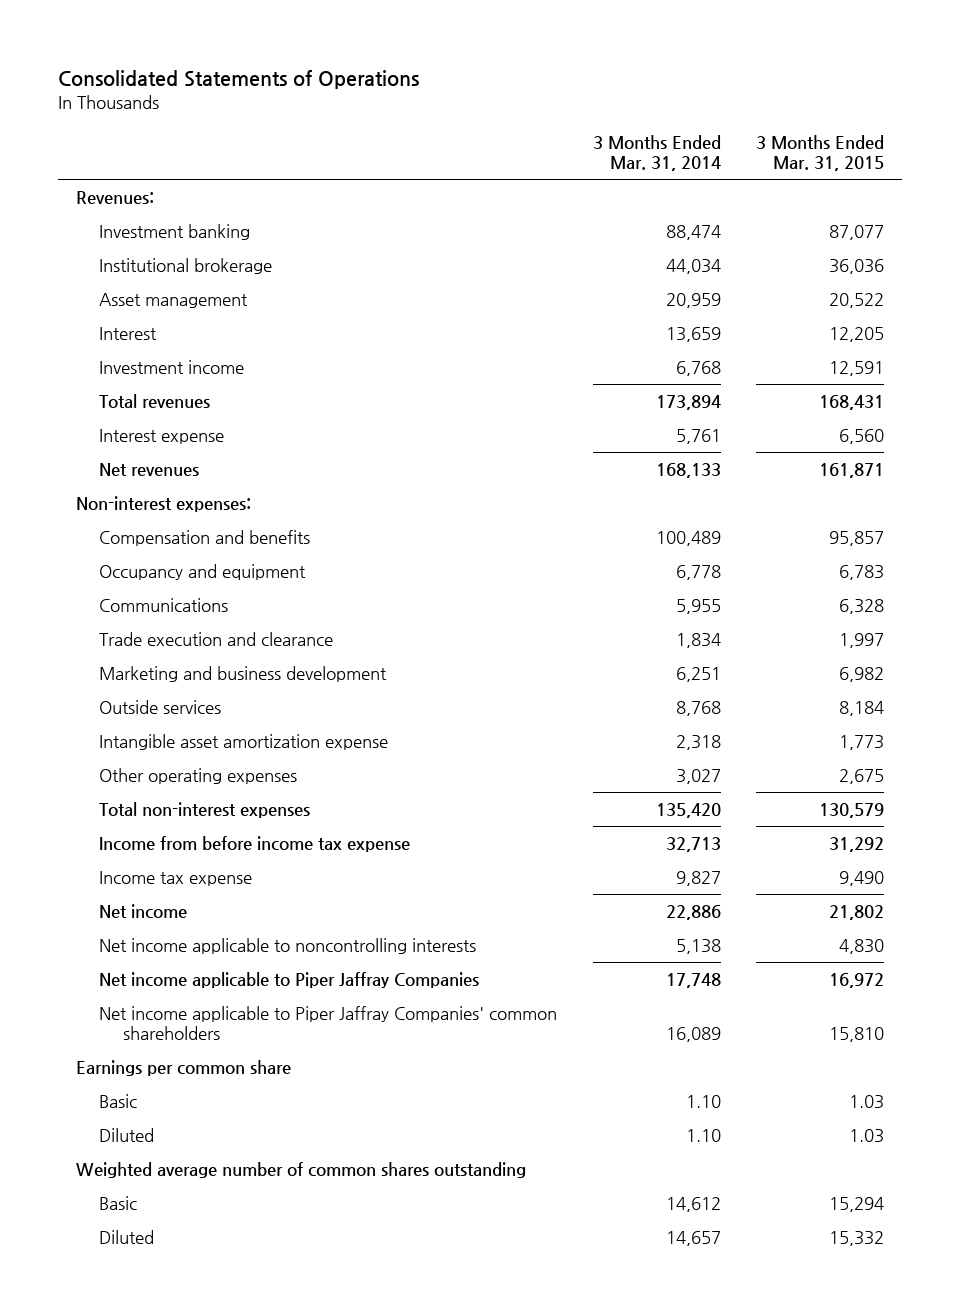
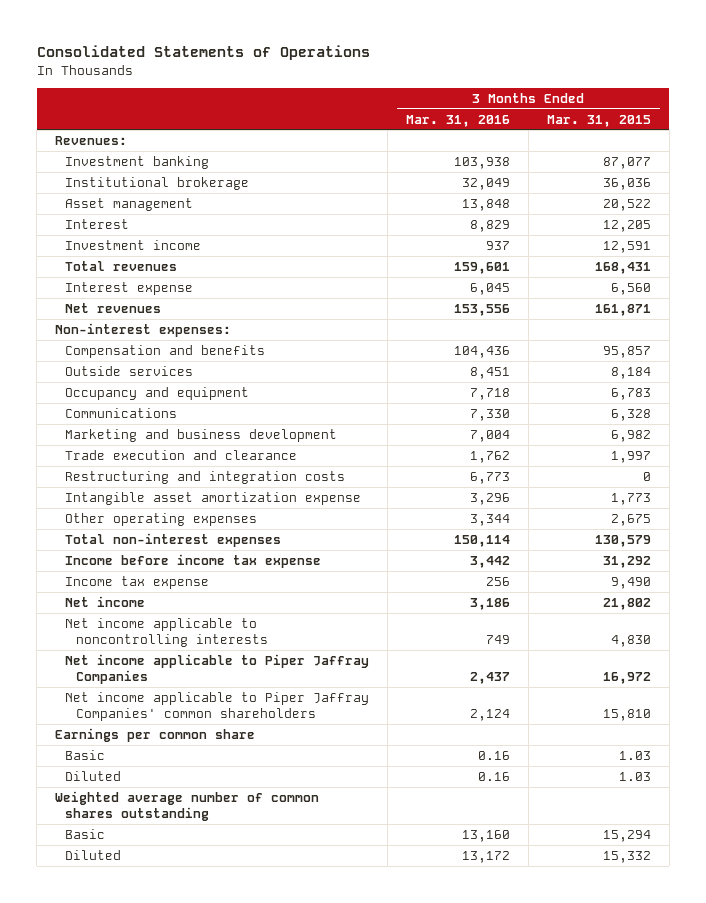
[592,135,721,172] 3 Months Ended Mar. 31, 2014 -> none
none -> [406,114,511,127] Mar. 31, 2016
[99,699,222,714] Outside services -> [65,365,194,376] Outside services
[99,631,334,646] Trade execution and clearance -> [65,449,298,460] Trade execution and clearance
none -> [65,470,346,484] Restructuring and integration costs
[99,835,411,852] Income from before income tax expense -> [65,553,322,568] Income before income tax expense

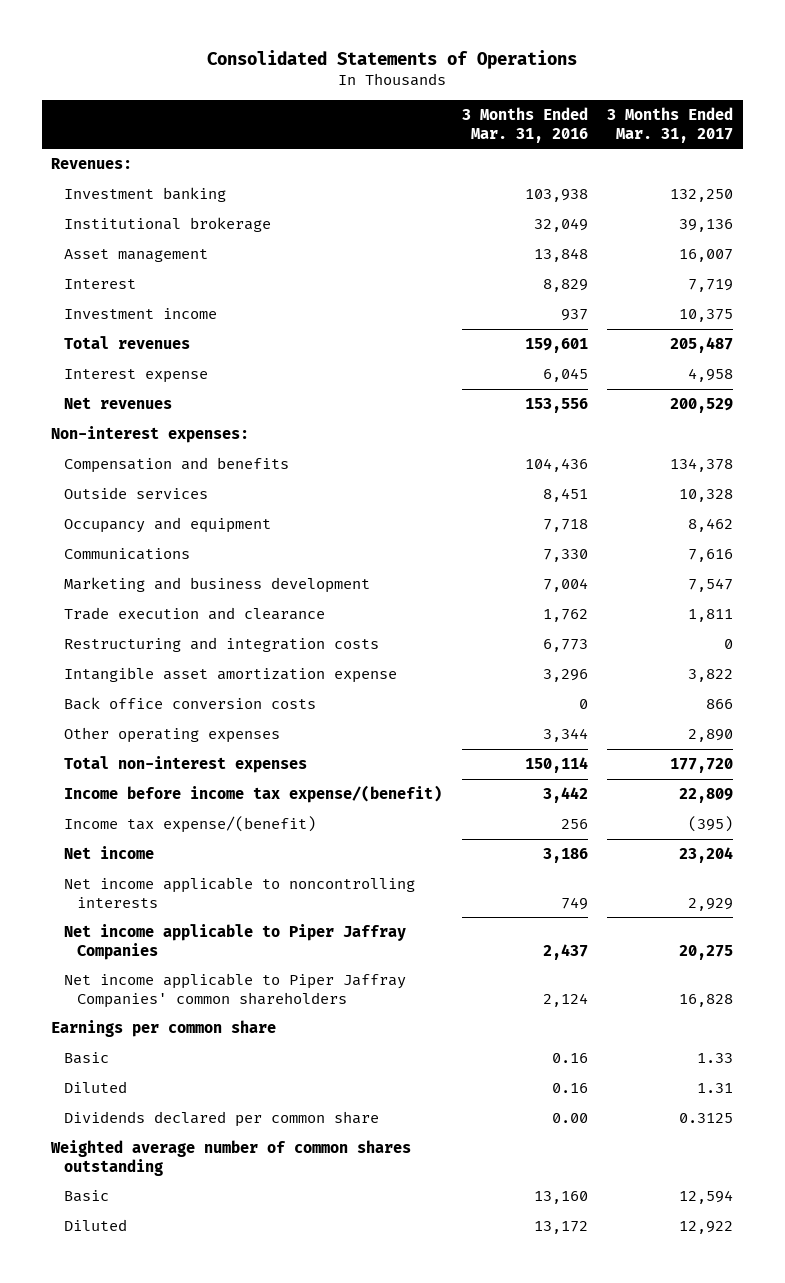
[546,114,651,127] Mar. 31, 2015 -> none
none -> [607,107,734,143] 3 Months Ended Mar. 31, 2017
none -> [64,697,317,711] Back office conversion costs
[65,553,322,568] Income before income tax expense -> [64,785,443,804] Income before income tax expense/(benefit)
[65,575,210,589] Income tax expense -> [64,816,317,834] Income tax expense/(benefit)
none -> [64,1111,380,1128] Dividends declared per common share

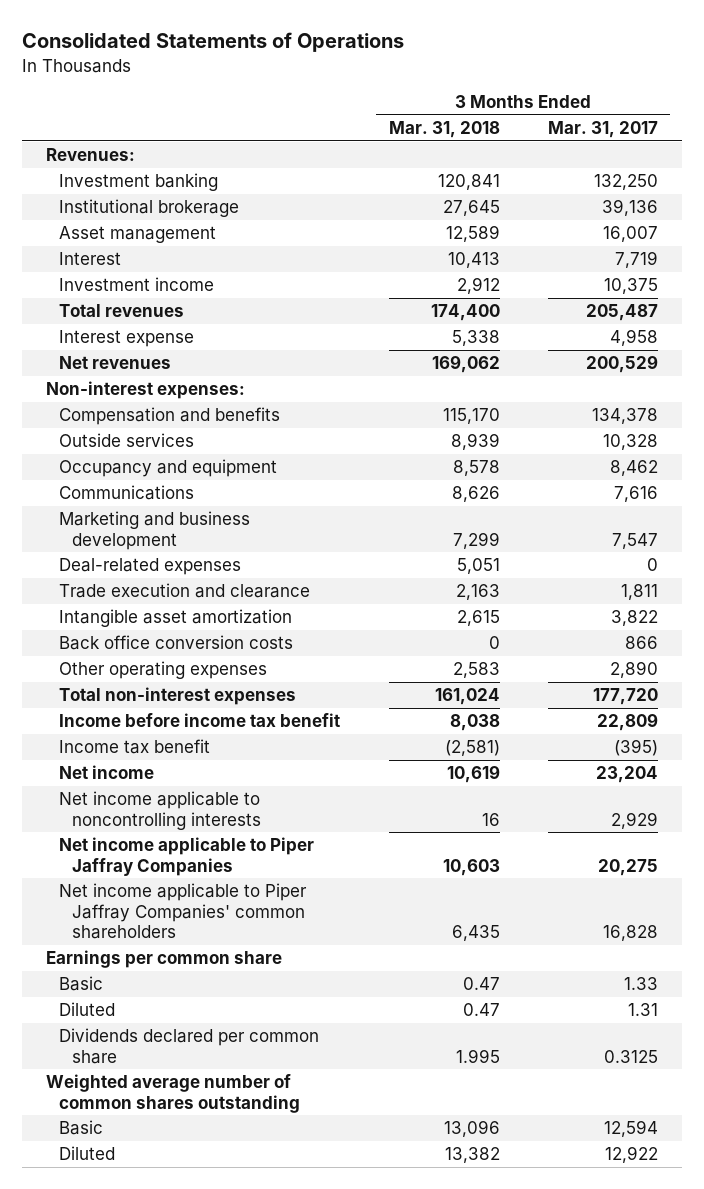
[461,107,588,143] 3 Months Ended Mar. 31, 2016 -> none
none -> [388,121,500,139] Mar. 31, 2018
none -> [59,558,242,576] Deal-related expenses
[64,637,380,653] Restructuring and integration costs -> none
[64,667,398,684] Intangible asset amortization expense -> [59,609,293,628] Intangible asset amortization
[64,785,443,804] Income before income tax expense/(benefit) -> [59,713,341,728] Income before income tax benefit
[64,816,317,834] Income tax expense/(benefit) -> [59,739,211,755] Income tax benefit

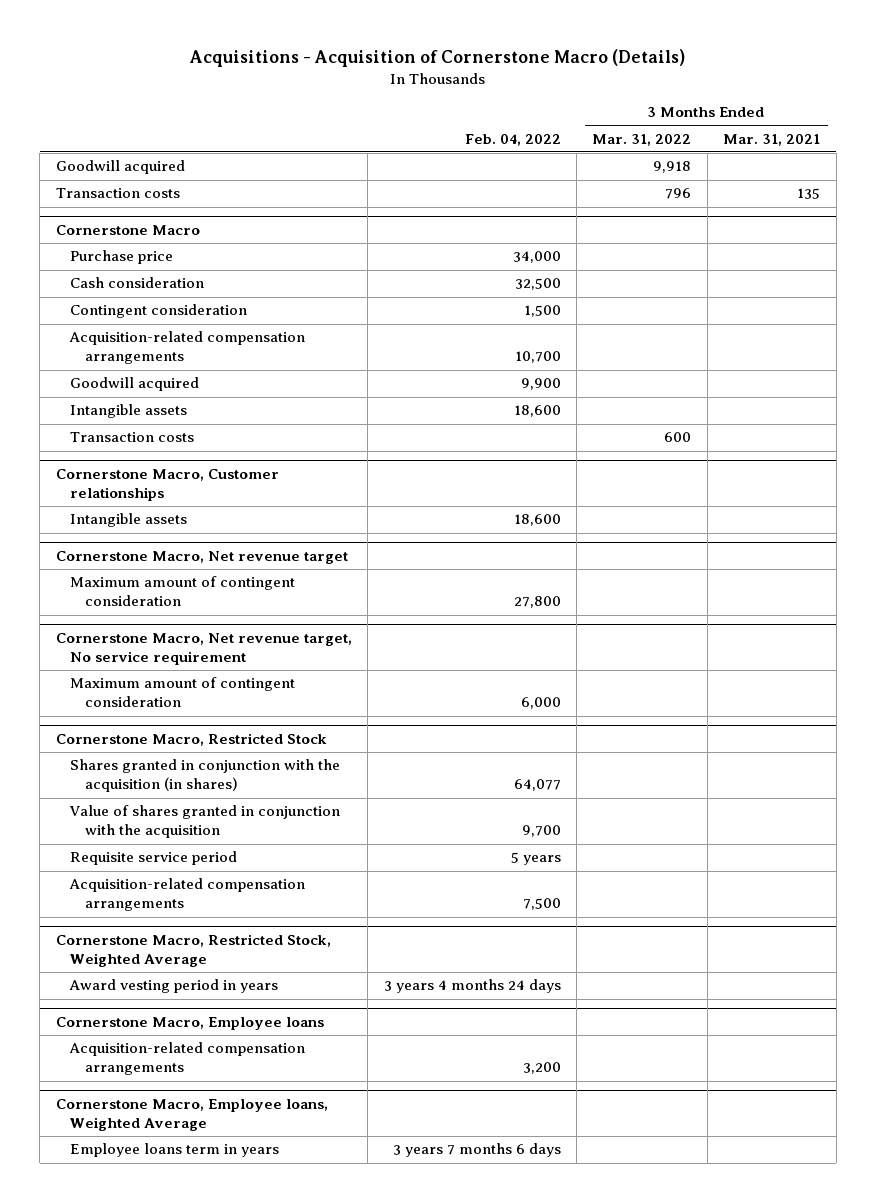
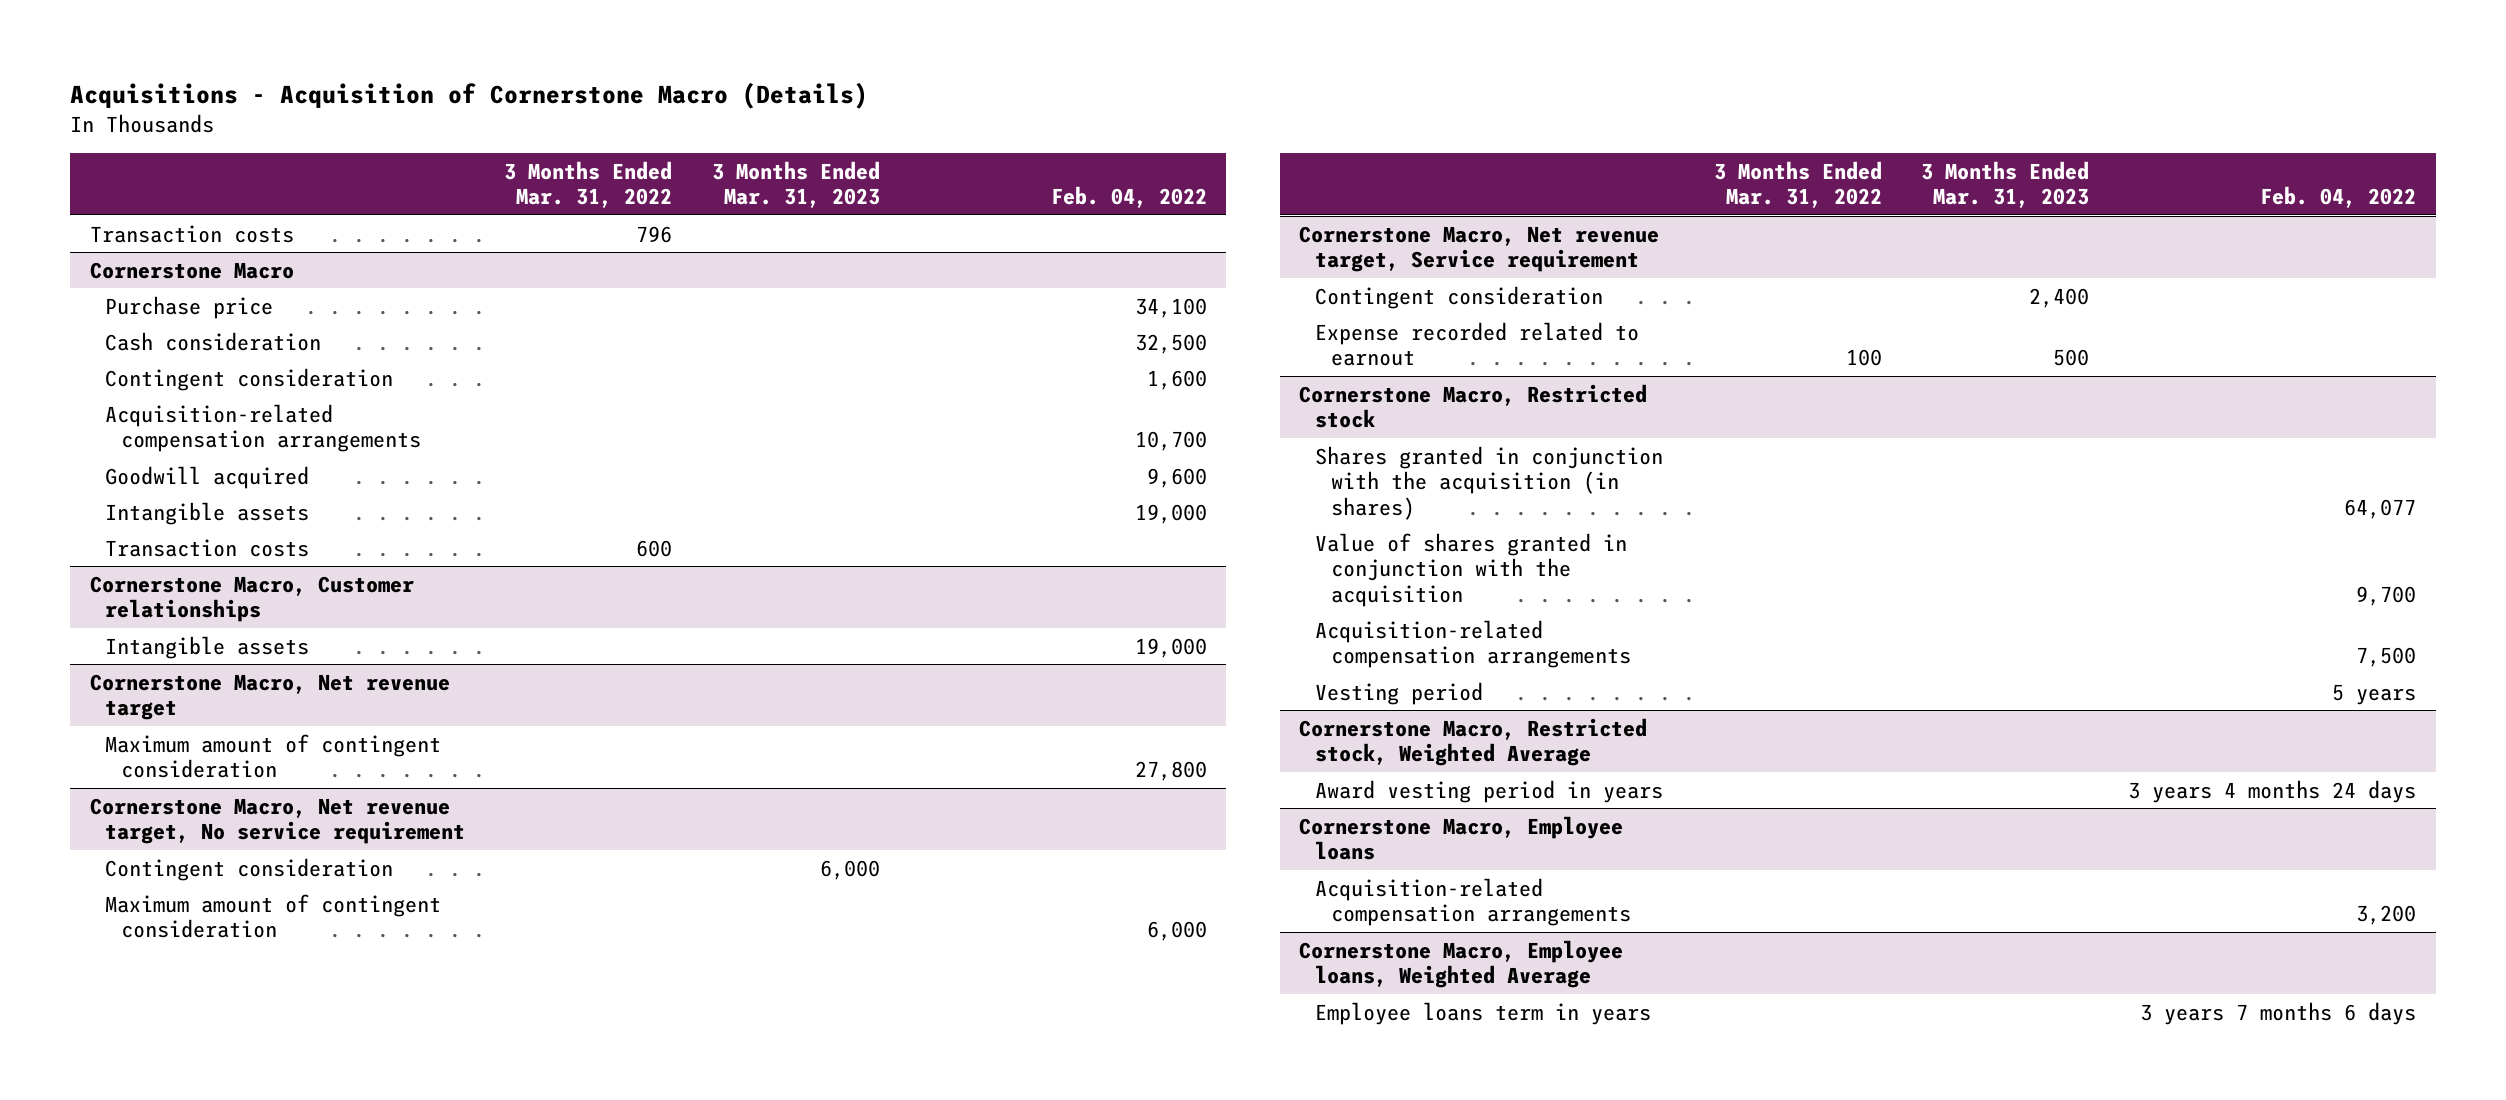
[723,133,821,146] Mar. 31, 2021 -> none
none -> [711,160,880,209] 3 Months Ended Mar. 31, 2023
[55,160,185,175] Goodwill acquired -> none
[512,251,561,264] 34,000 -> [1134,297,1207,318] 34,100
[523,305,561,318] 1,500 -> [1146,369,1207,390] 1,600
[520,378,561,391] 9,900 -> [1146,467,1207,488] 9,600
[513,405,561,418] 18,600 -> [1134,503,1207,524] 19,000
[513,514,561,527] 18,600 -> [1134,637,1207,658] 19,000
none -> [105,857,394,881] Contingent consideration
none -> [1299,225,1660,273] Cornerstone Macro, Net revenue target, Service requirement
none -> [1314,285,1603,309] Contingent consideration
none -> [1314,321,1639,367] Expense recorded related to earnout
[55,732,327,746] Cornerstone Macro, Restricted Stock -> [1299,383,1648,429] Cornerstone Macro, Restricted stock
[70,851,238,866] Requisite service period -> none
none -> [1314,681,1483,705] Vesting period
[55,933,331,967] Cornerstone Macro, Restricted Stock, Weighted Average -> [1299,717,1648,767] Cornerstone Macro, Restricted stock, Weighted Average

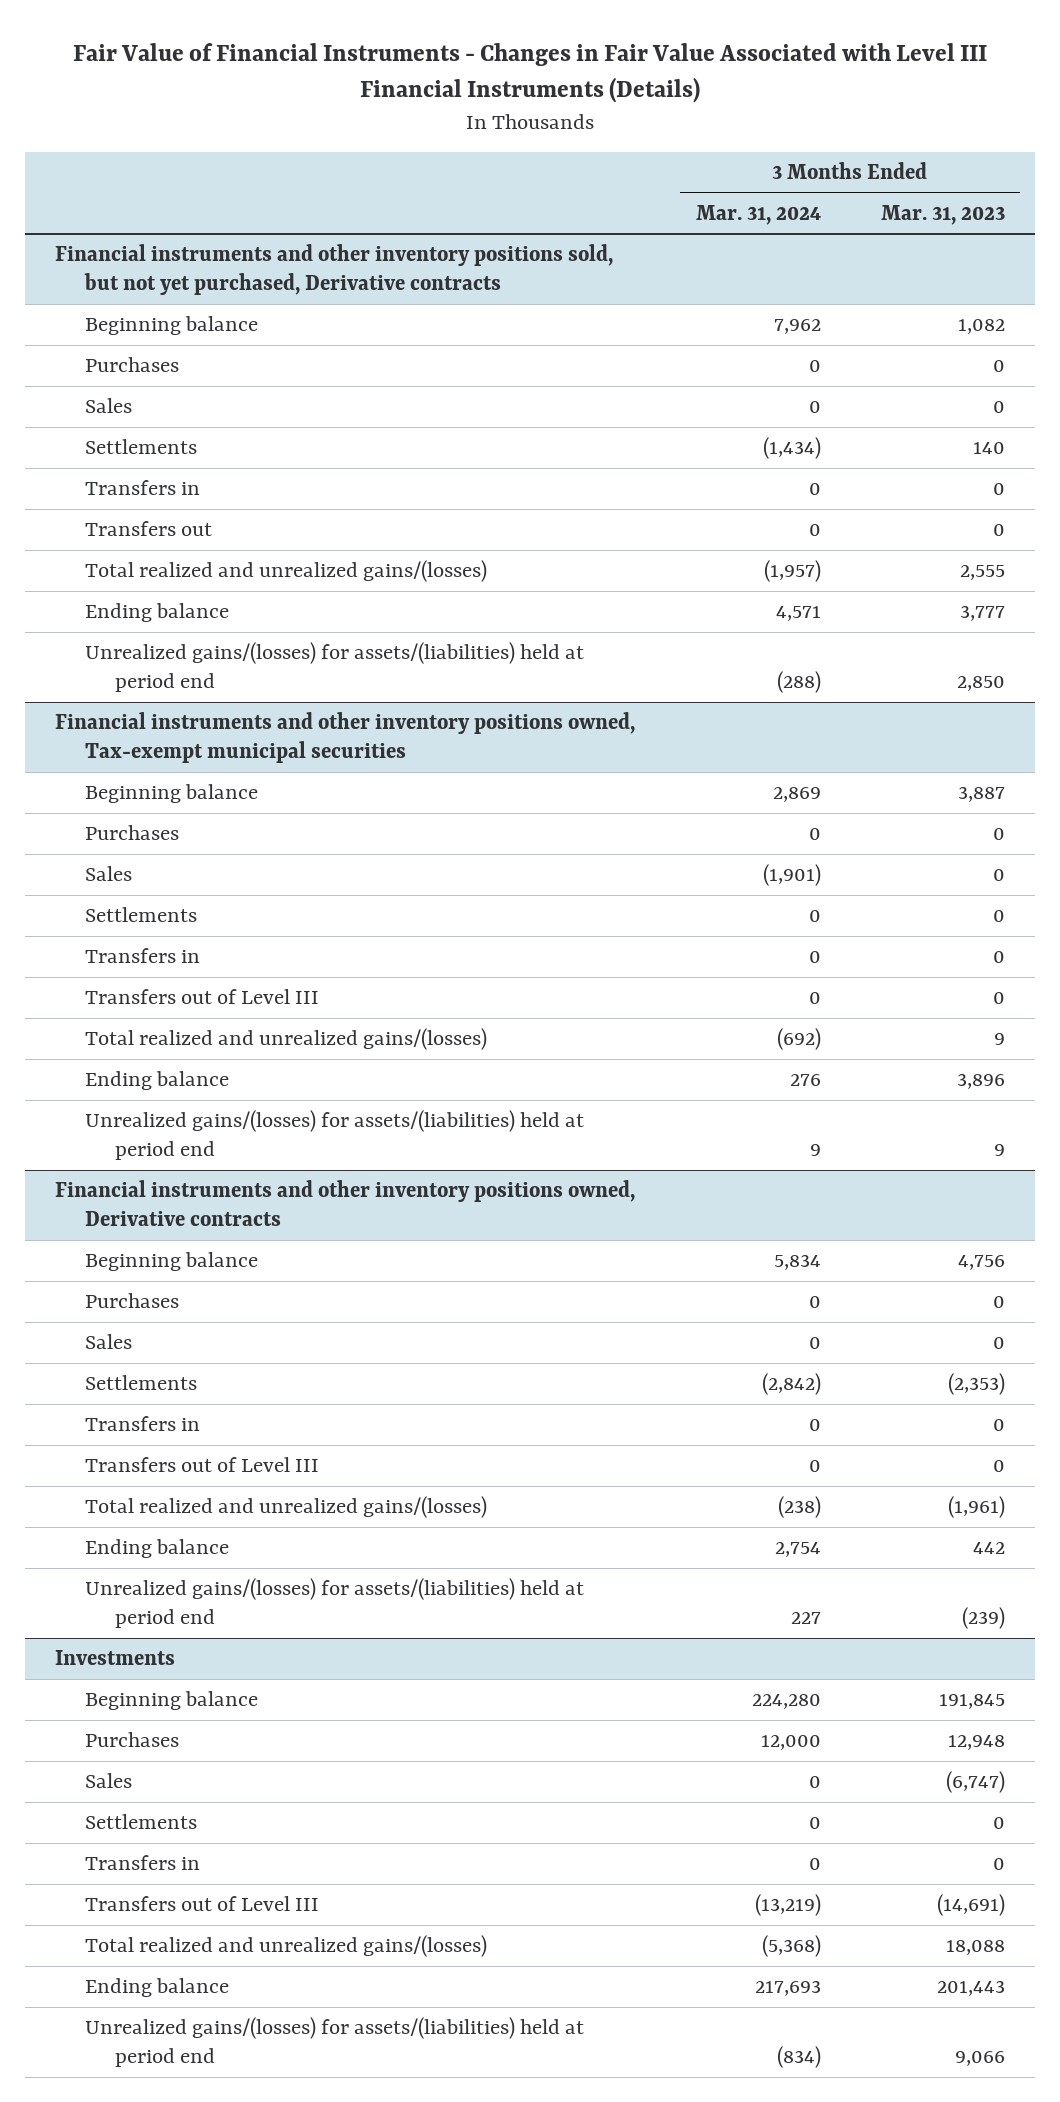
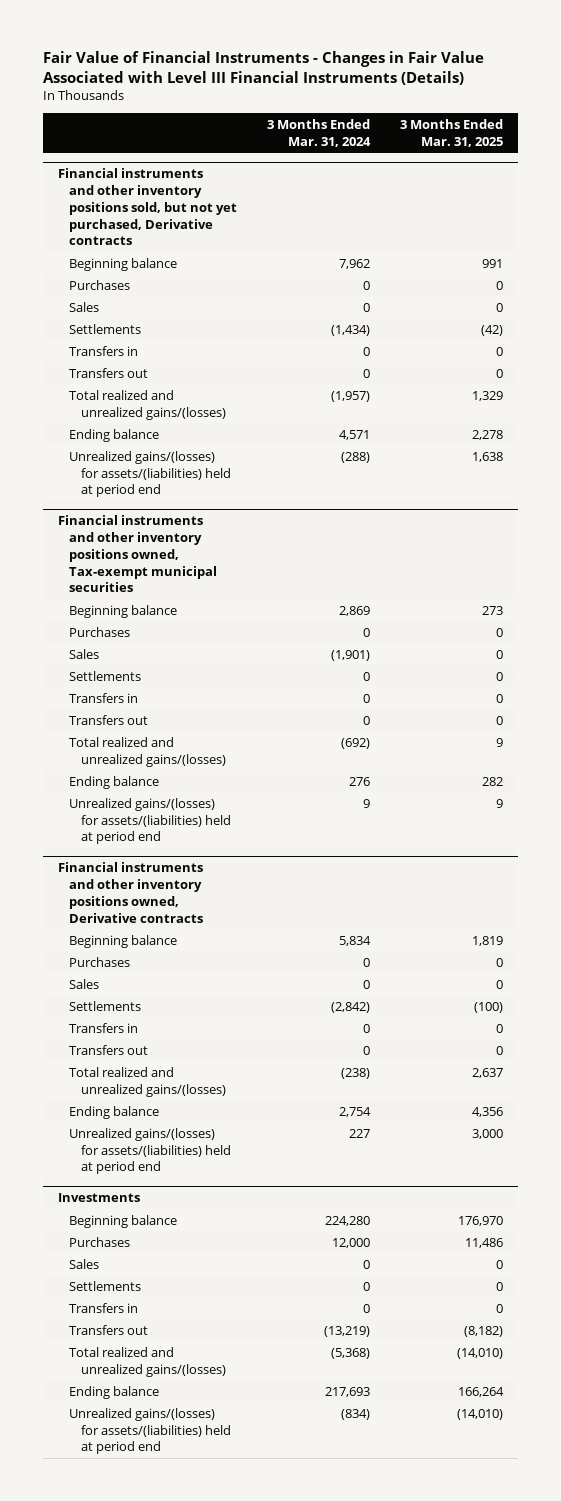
[881,204,1006,225] Mar. 31, 2023 -> none
none -> [400,119,504,148] 3 Months Ended Mar. 31, 2025
[84,989,319,1005] Transfers out of Level III -> [69,714,149,725] Transfers out
[84,1457,319,1473] Transfers out of Level III -> [69,1044,149,1055] Transfers out
[84,1896,319,1912] Transfers out of Level III -> [69,1324,149,1335] Transfers out

